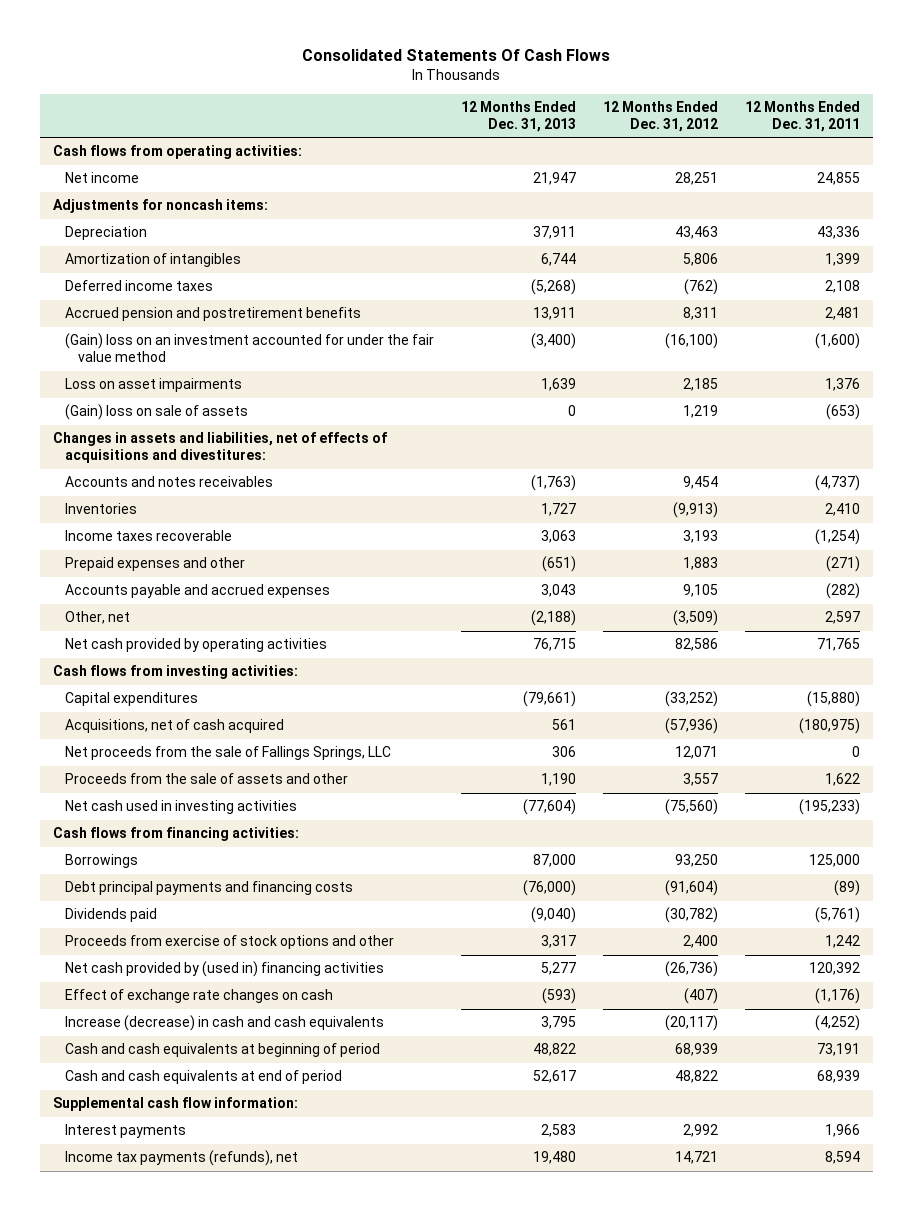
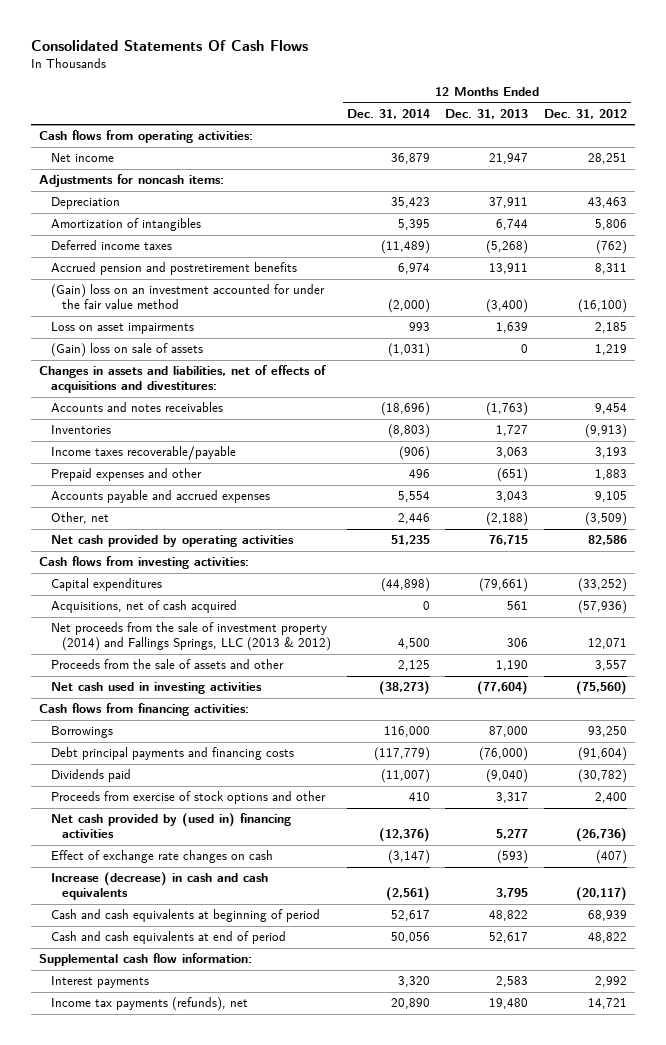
[744,101,860,132] 12 Months Ended Dec. 31, 2011 -> none
none -> [346,108,430,119] Dec. 31, 2014
[65,530,233,542] Income taxes recoverable -> [50,446,236,461] Income taxes recoverable/payable
[65,746,392,761] Net proceeds from the sale of Fallings Springs, LLC -> [50,622,332,652] Net proceeds from the sale of investment property (2014) and Fallings Springs, LLC (2013 & 2012)

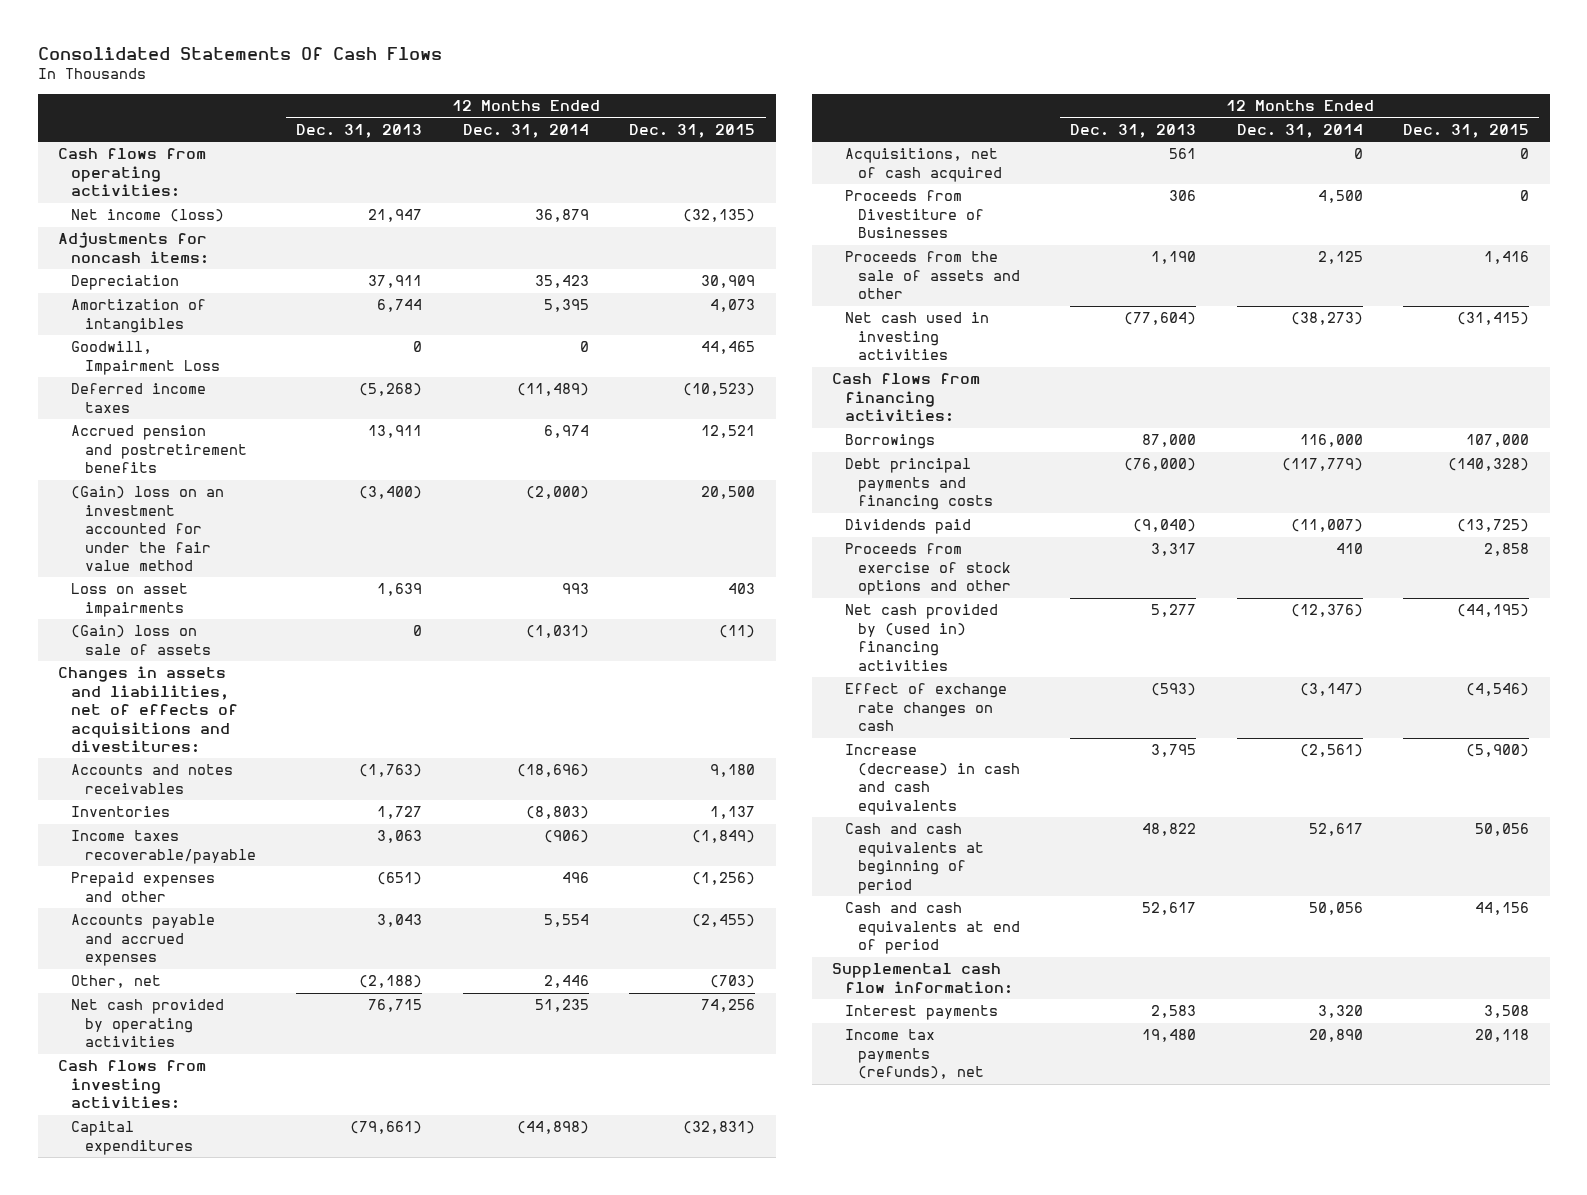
[543,108,627,119] Dec. 31, 2012 -> none
none -> [629,123,756,138] Dec. 31, 2015
[50,153,114,163] Net income -> [71,209,225,223] Net income (loss)
none -> [71,341,220,375] Goodwill, Impairment Loss
[50,622,332,652] Net proceeds from the sale of investment property (2014) and Fallings Springs, LLC (2013 & 2012) -> [845,190,985,239] Proceeds from Divestiture of Businesses

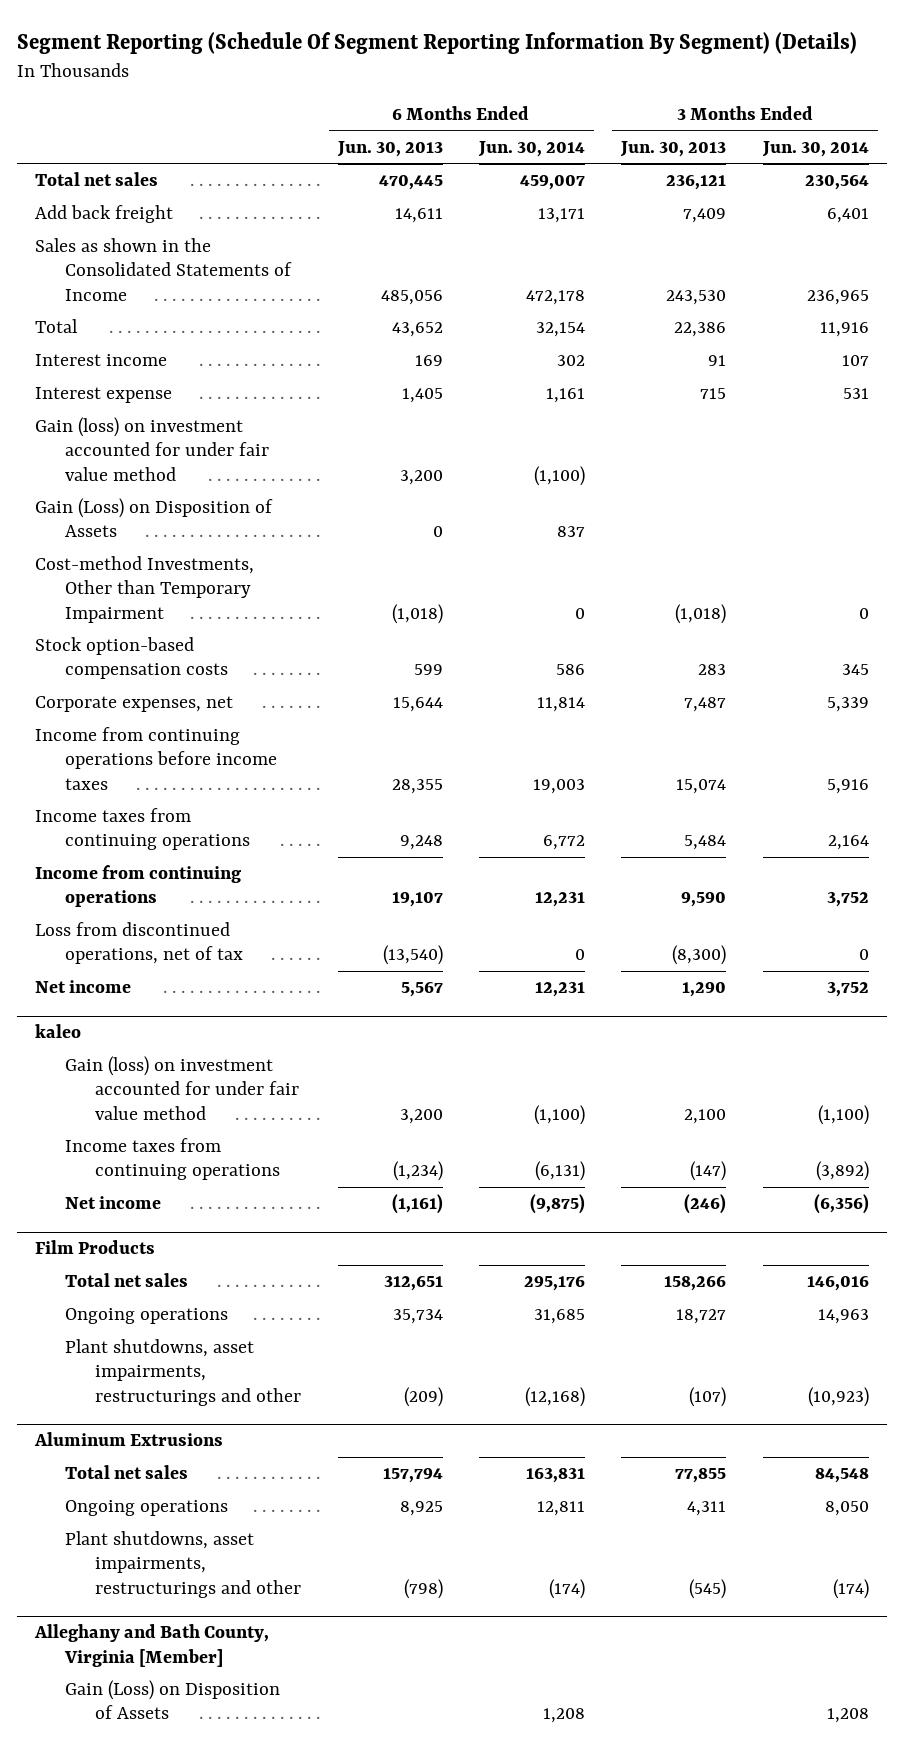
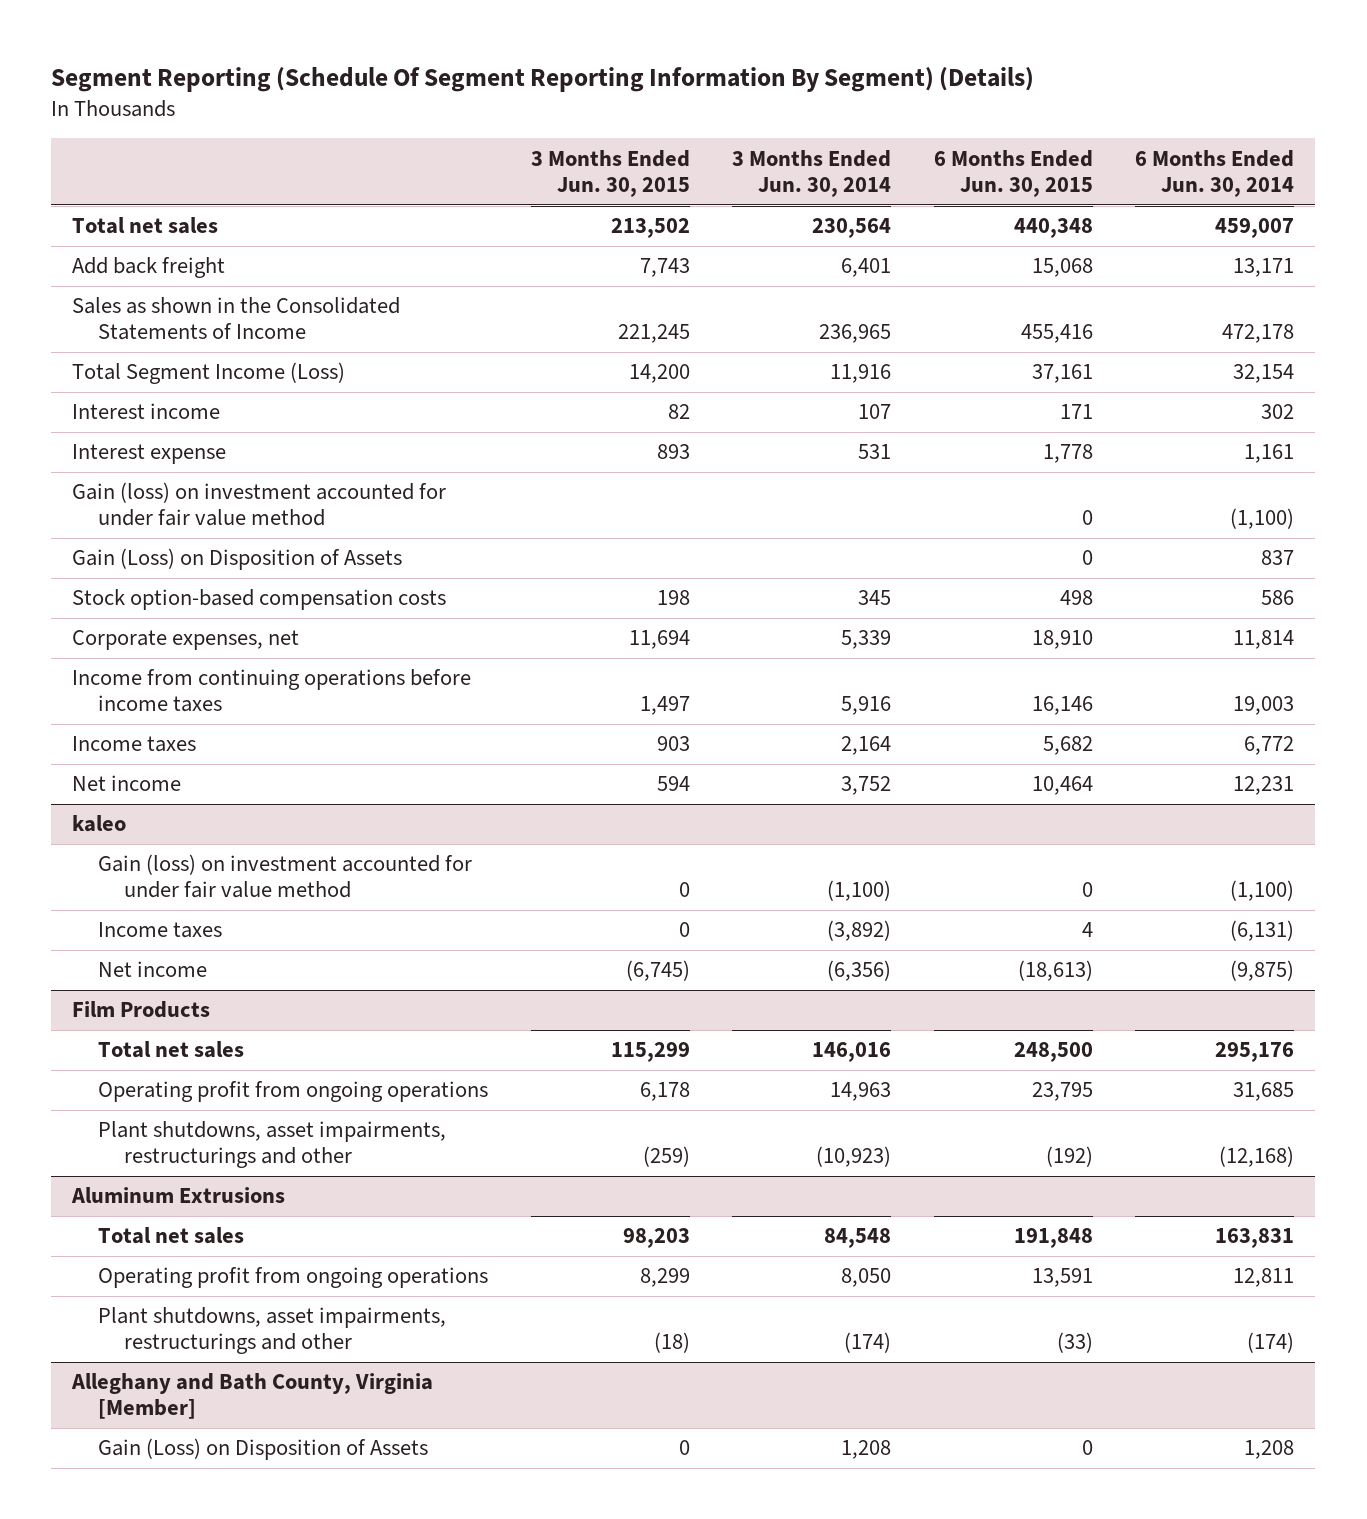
[336,140,443,157] Jun. 30, 2013 -> none
[620,140,727,157] Jun. 30, 2013 -> none
none -> [530,149,690,197] 3 Months Ended Jun. 30, 2015
none -> [933,149,1093,197] 6 Months Ended Jun. 30, 2015
[35,319,79,334] Total -> [72,362,346,385] Total Segment Income (Loss)
[35,556,255,623] Cost-method Investments, Other than Temporary Impairment -> none
[35,865,242,908] Income from continuing operations -> none
[35,922,244,965] Loss from discontinued operations, net of tax -> none
[35,808,251,851] Income taxes from continuing operations -> [72,736,197,753] Income taxes
[65,1138,281,1181] Income taxes from continuing operations -> [98,922,223,939] Income taxes
[65,1308,229,1325] Ongoing operations -> [98,1081,489,1103] Operating profit from ongoing operations
[65,1500,229,1517] Ongoing operations -> [98,1267,489,1289] Operating profit from ongoing operations

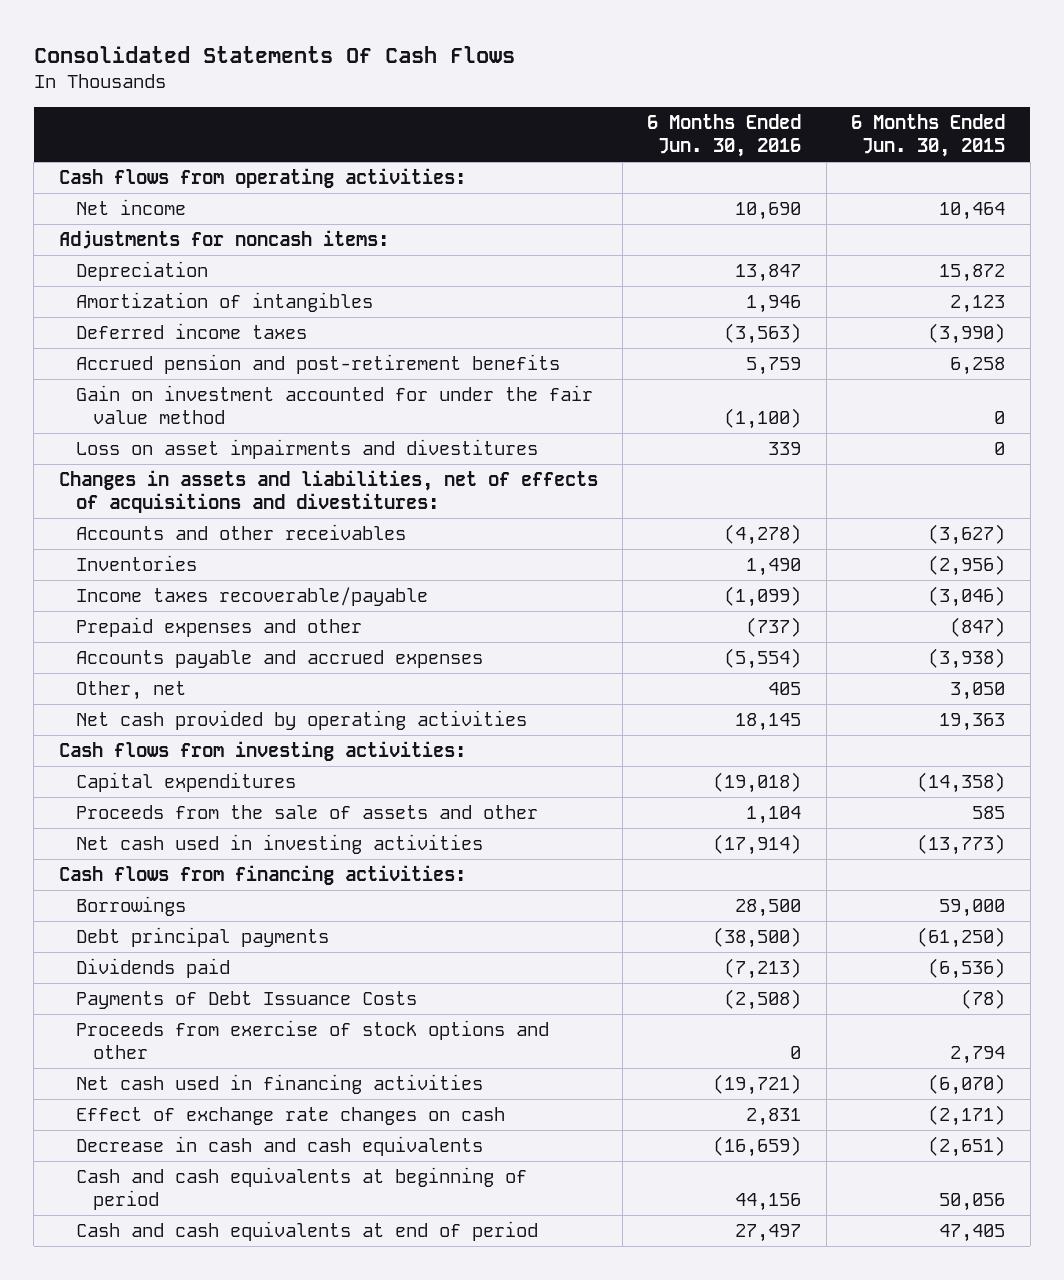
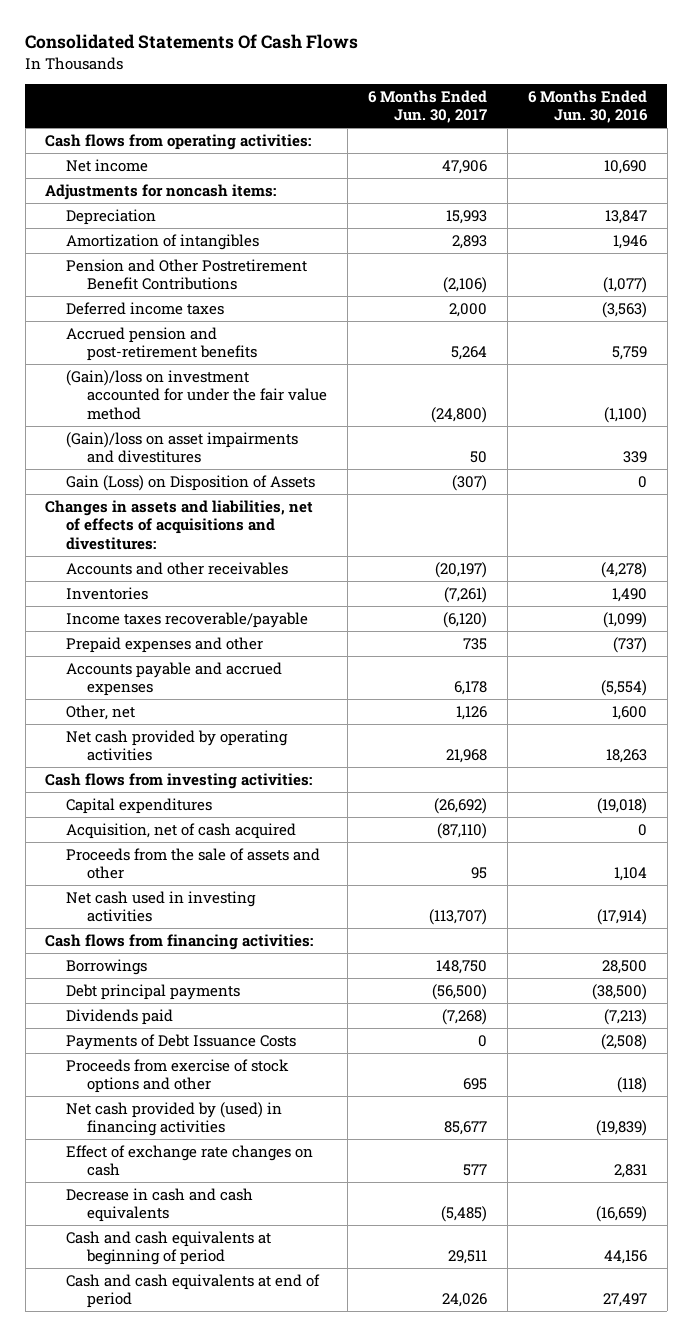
[851,113,1006,158] 6 Months Ended Jun. 30, 2015 -> none
none -> [367,89,487,124] 6 Months Ended Jun. 30, 2017
none -> [66,258,308,291] Pension and Other Postretirement Benefit Contributions
[75,385,593,425] Gain on investment accounted for under the fair value method -> [66,369,328,420] (Gain)/loss on investment accounted for under the fair value method
[75,439,538,460] Loss on asset impairments and divestitures -> [66,431,299,464] (Gain)/loss on asset impairments and divestitures
none -> [66,474,316,491] Gain (Loss) on Disposition of Assets
[768,682,802,696] 405 -> [611,705,647,720] 1,600
[735,713,802,732] 18,145 -> [605,749,647,764] 18,263
none -> [66,822,297,839] Acquisition, net of cash acquired
[790,1046,802,1060] 0 -> [616,1077,647,1094] (118)
[75,1074,483,1095] Net cash used in financing activities -> [66,1101,283,1137] Net cash provided by (used) in financing activities
[713,1074,802,1096] (19,721) -> [595,1120,647,1137] (19,839)

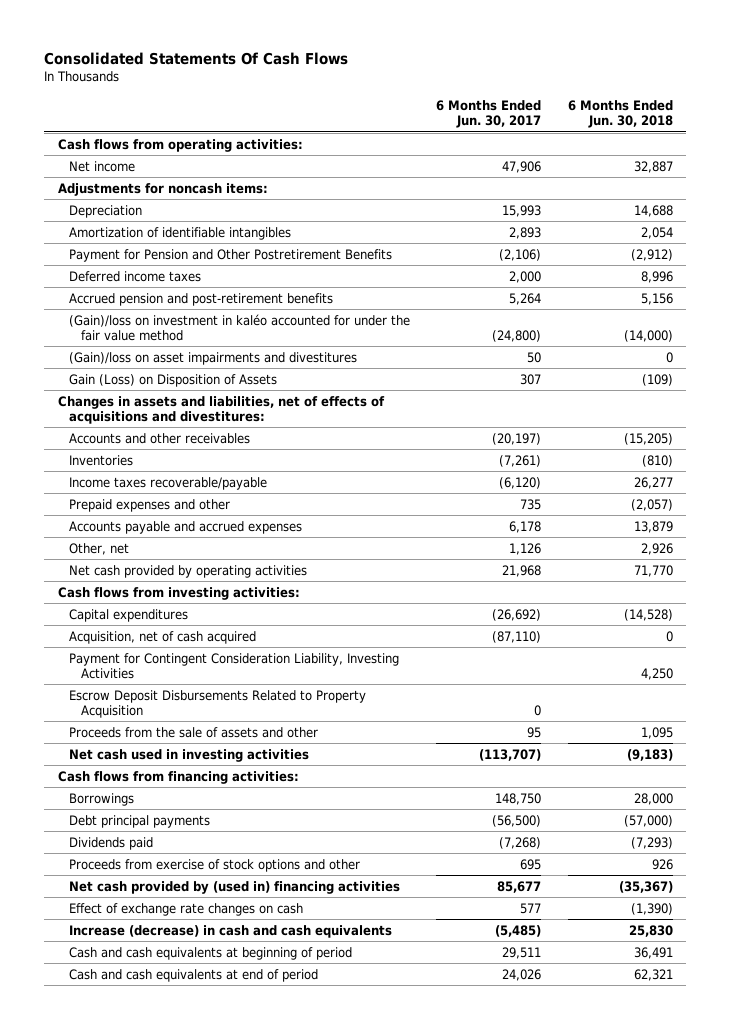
[527,89,648,124] 6 Months Ended Jun. 30, 2016 -> none
none -> [567,99,673,129] 6 Months Ended Jun. 30, 2018
[66,233,260,250] Amortization of intangibles -> [69,226,292,240] Amortization of identifiable intangibles
[66,258,308,291] Pension and Other Postretirement Benefit Contributions -> [69,248,393,262] Payment for Pension and Other Postretirement Benefits
[66,369,328,420] (Gain)/loss on investment accounted for under the fair value method -> [69,313,411,342] (Gain)/loss on investment in kaléo accounted for under the fair value method
[451,474,487,491] (307) -> [520,373,542,385] 307
none -> [69,652,400,680] Payment for Contingent Consideration Liability, Investing Activities
none -> [69,689,367,719] Escrow Deposit Disbursements Related to Property Acquisition
[66,1033,297,1050] Payments of Debt Issuance Costs -> none
[66,1101,283,1137] Net cash provided by (used) in financing activities -> [69,880,401,894] Net cash provided by (used in) financing activities
[66,1187,254,1223] Decrease in cash and cash equivalents -> [69,924,393,938] Increase (decrease) in cash and cash equivalents

